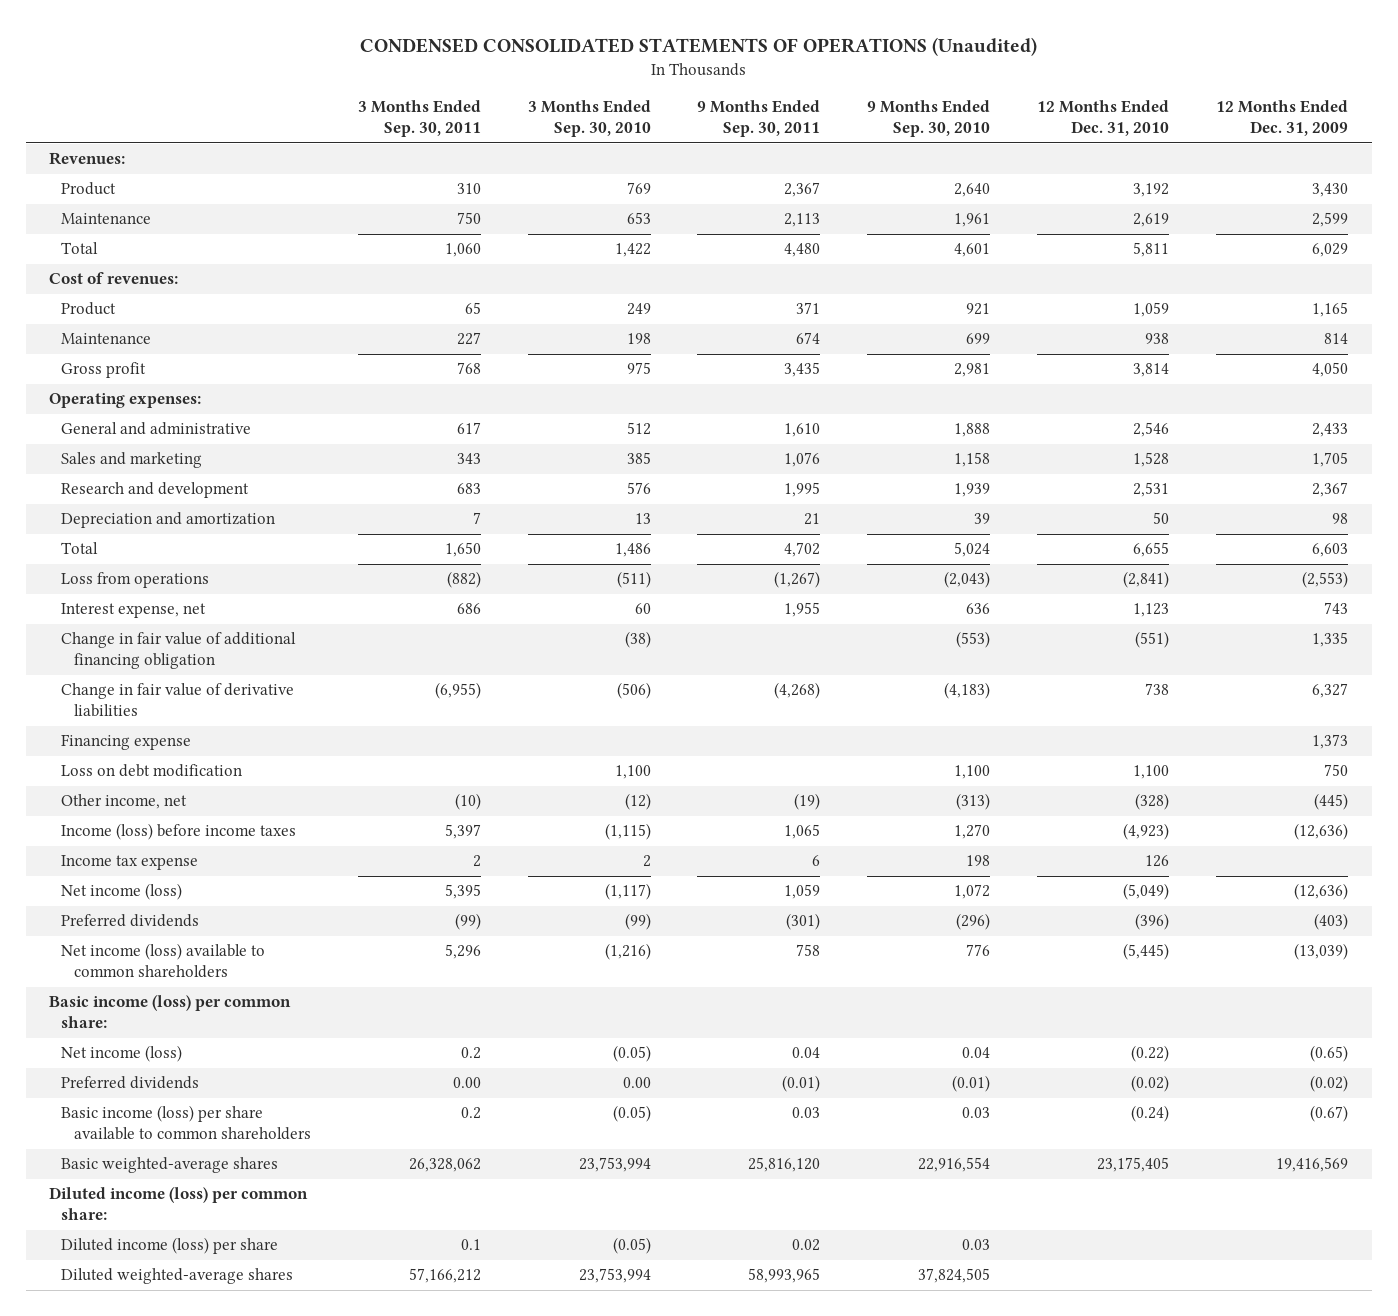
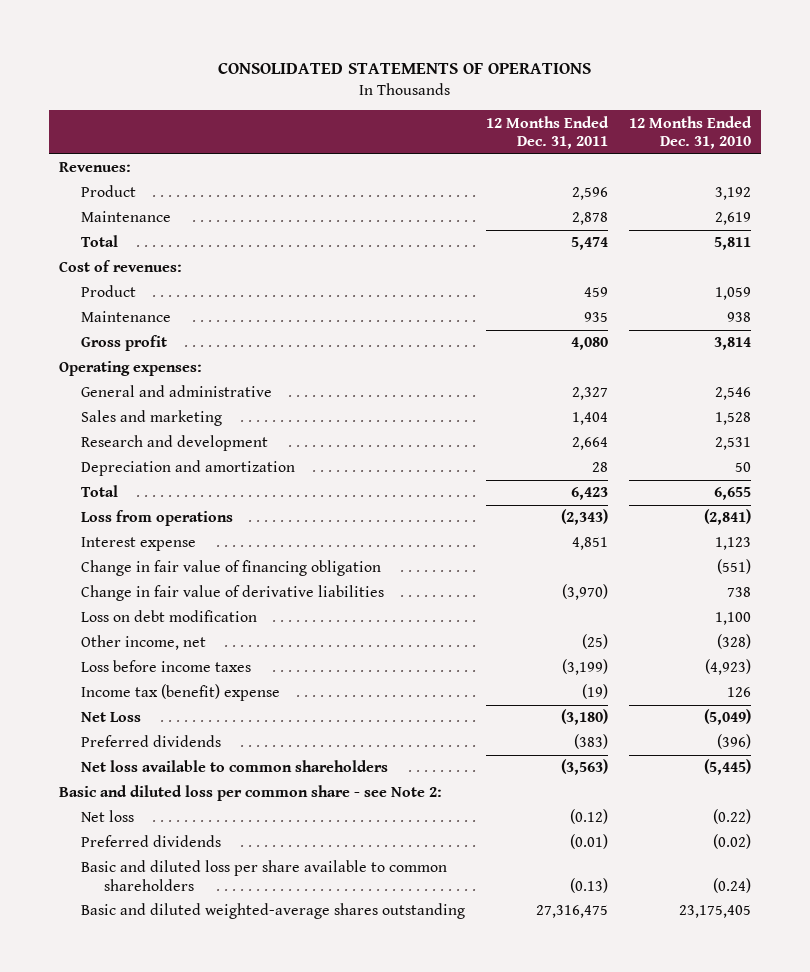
[359,37,1037,57] CONDENSED CONSOLIDATED STATEMENTS OF OPERATIONS (Unaudited) -> [218,62,592,74] CONSOLIDATED STATEMENTS OF OPERATIONS
[357,100,481,138] 3 Months Ended Sep. 30, 2011 -> none
[527,100,651,138] 3 Months Ended Sep. 30, 2010 -> none
[697,100,821,138] 9 Months Ended Sep. 30, 2011 -> none
[867,100,991,138] 9 Months Ended Sep. 30, 2010 -> none
[1216,100,1349,137] 12 Months Ended Dec. 31, 2009 -> none
none -> [486,115,610,150] 12 Months Ended Dec. 31, 2011
[61,603,207,619] Interest expense, net -> [81,537,197,552] Interest expense
[61,632,297,670] Change in fair value of additional financing obligation -> [81,560,382,577] Change in fair value of financing obligation
[61,734,192,751] Financing expense -> none
[61,823,297,841] Income (loss) before income taxes -> [81,660,252,673] Loss before income taxes
[61,855,199,871] Income tax expense -> [81,684,281,702] Income tax (benefit) expense
[61,883,183,901] Net income (loss) -> [81,712,142,723] Net Loss
[61,943,266,979] Net income (loss) available to common shareholders -> [81,760,389,773] Net loss available to common shareholders
[49,995,292,1029] Basic income (loss) per common share: -> [59,785,443,802] Basic and diluted loss per common share - see Note 2:
[61,1045,183,1063] Net income (loss) -> [81,810,135,823] Net loss
[49,1187,309,1221] Diluted income (loss) per common share: -> none
[61,1237,279,1255] Diluted income (loss) per share -> none
[61,1268,294,1285] Diluted weighted-average shares -> none
[61,1105,311,1141] Basic income (loss) per share available to common shareholders -> [81,860,448,891] Basic and diluted loss per share available to common shareholders
[61,1157,279,1174] Basic weighted-average shares -> [81,903,466,920] Basic and diluted weighted-average shares outstanding

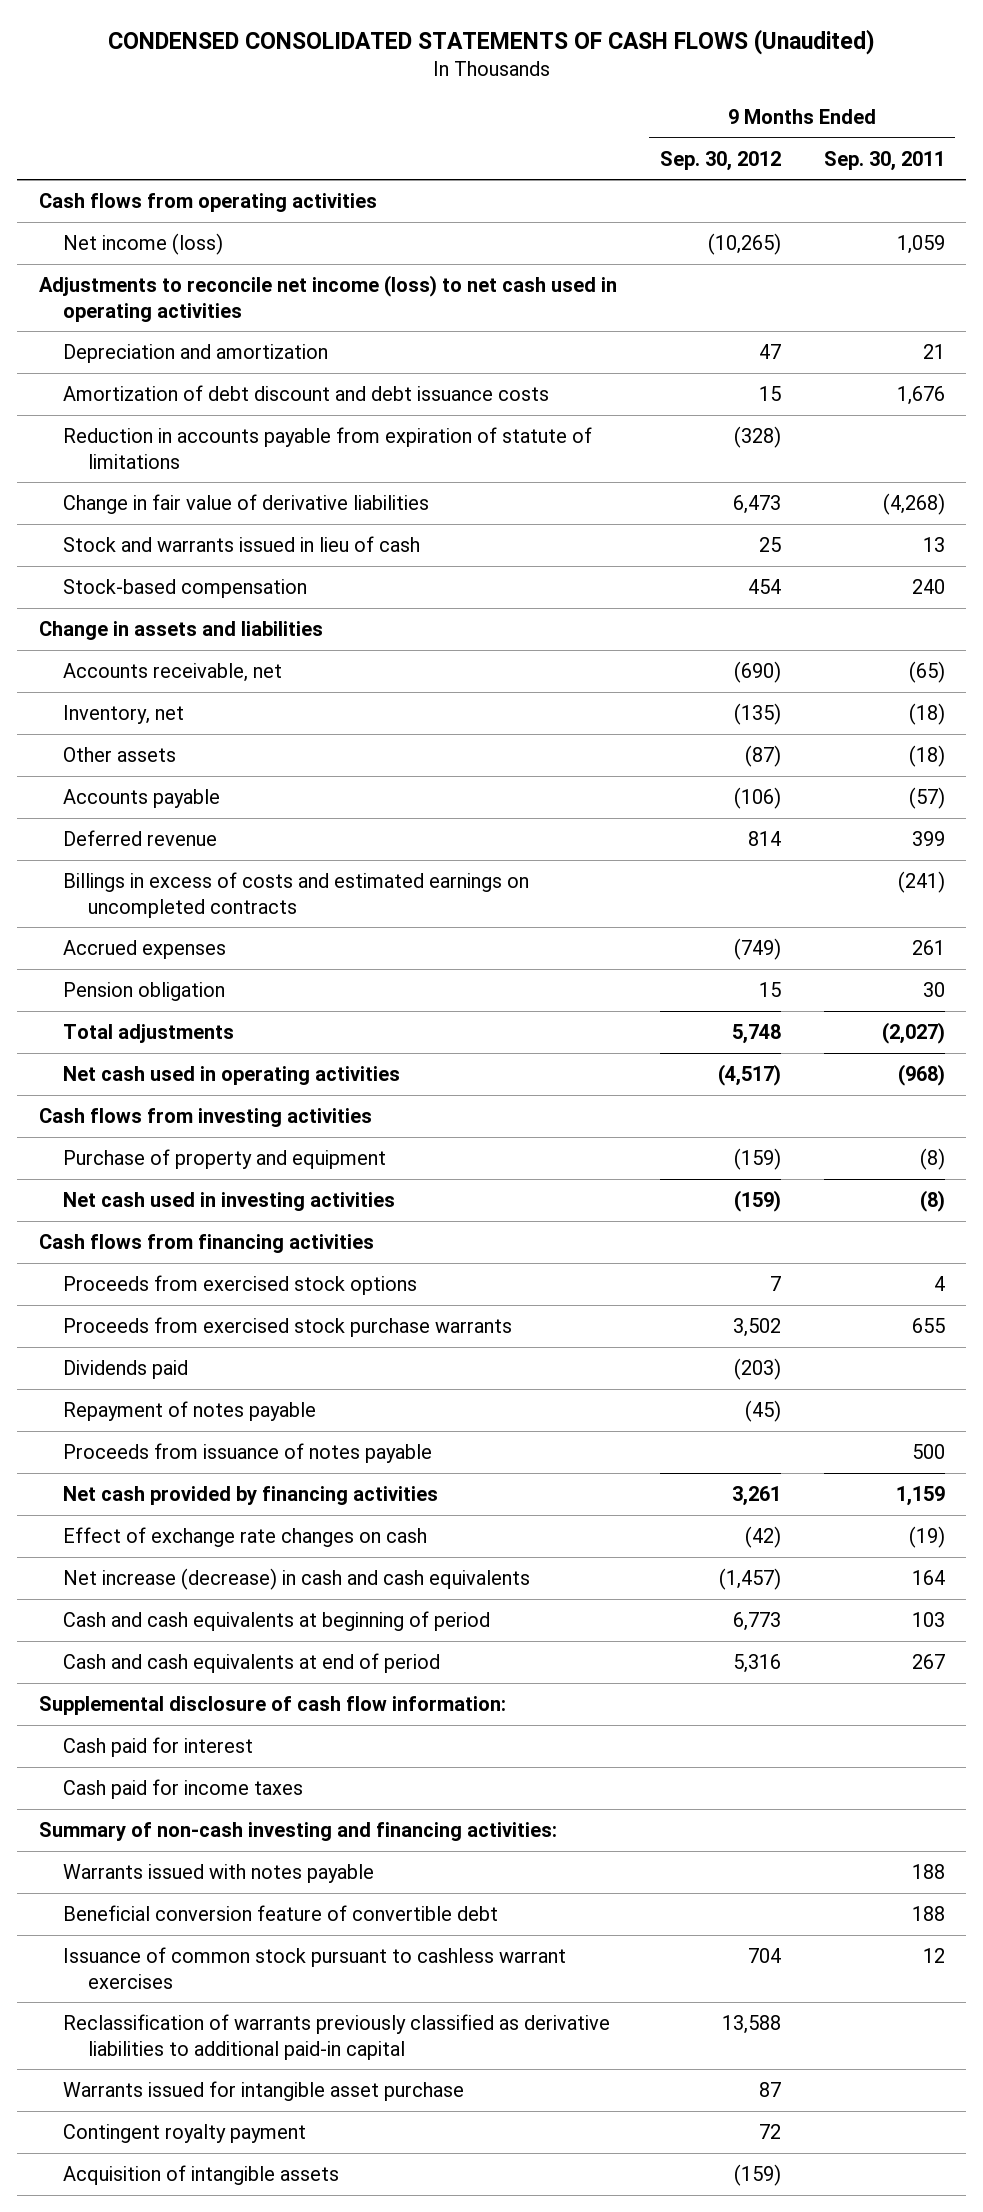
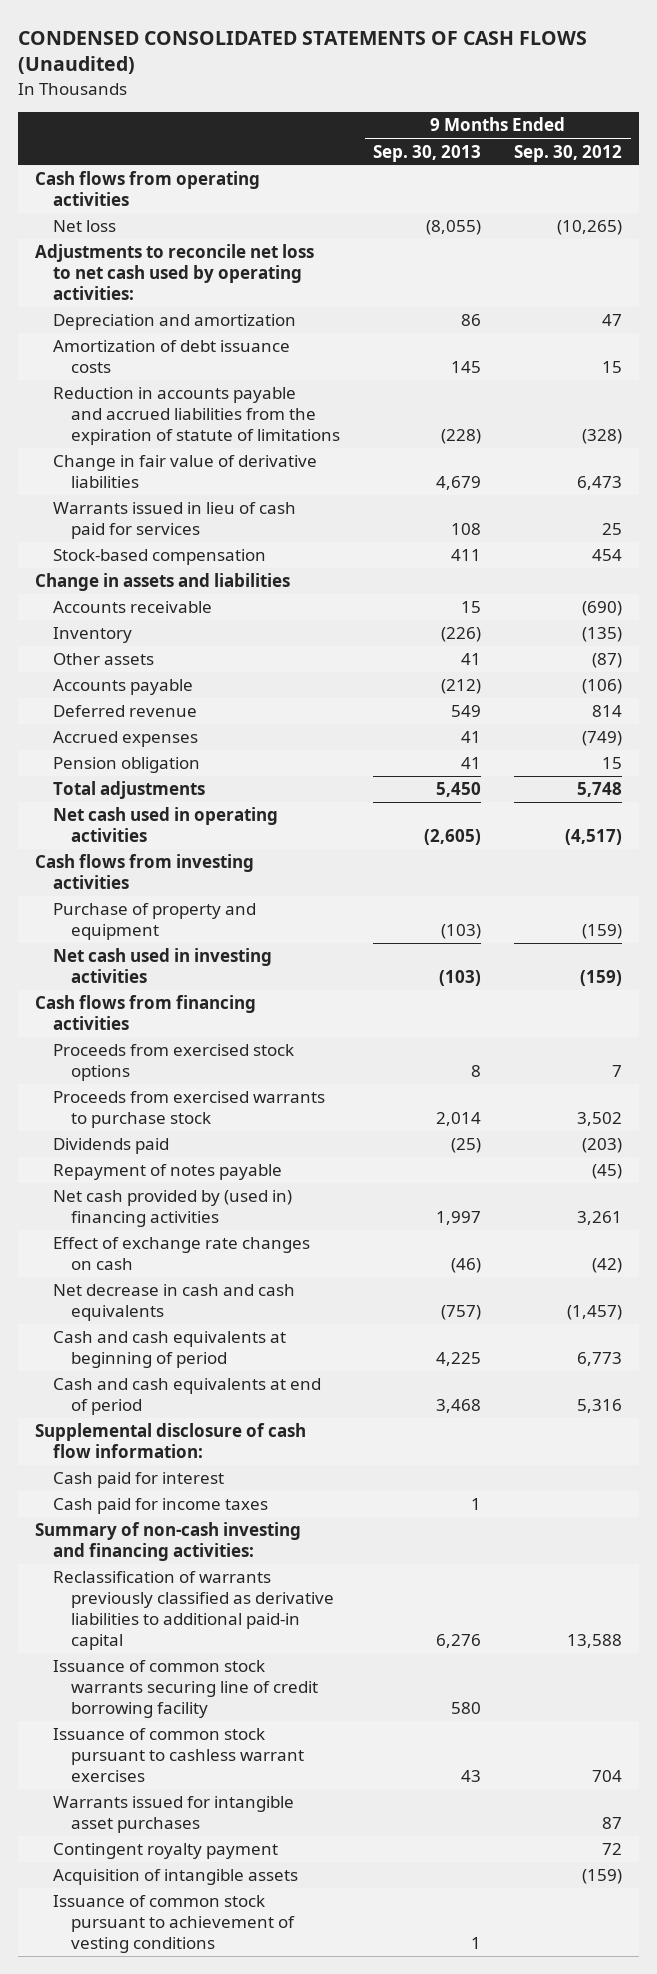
[823,150,945,171] Sep. 30, 2011 -> none
none -> [373,144,482,162] Sep. 30, 2013
[63,232,224,255] Net income (loss) -> [52,220,116,233] Net loss
[38,274,617,322] Adjustments to reconcile net income (loss) to net cash used in operating activities -> [34,244,314,301] Adjustments to reconcile net loss to net cash used by operating activities:
[63,384,550,401] Amortization of debt discount and debt issuance costs -> [52,340,290,374] Amortization of debt issuance costs
[63,426,593,469] Reduction in accounts payable from expiration of statute of limitations -> [52,387,340,446] Reduction in accounts payable and accrued liabilities from the expiration of statute of limitations
[63,535,421,552] Stock and warrants issued in lieu of cash -> [52,502,296,540] Warrants issued in lieu of cash paid for services
[63,662,283,682] Accounts receivable, net -> [52,601,212,614] Accounts receivable
[63,704,185,724] Inventory, net -> [52,627,132,644] Inventory
[63,871,530,918] Billings in excess of costs and estimated earnings on uncompleted contracts -> none
[63,1316,513,1337] Proceeds from exercised stock purchase warrants -> [52,1091,325,1129] Proceeds from exercised warrants to purchase stock
[63,1442,433,1463] Proceeds from issuance of notes payable -> none
[63,1485,439,1505] Net cash provided by financing activities -> [52,1190,292,1228] Net cash provided by (used in) financing activities
[63,1567,531,1590] Net increase (decrease) in cash and cash equivalents -> [52,1284,295,1322] Net decrease in cash and cash equivalents
[63,1863,375,1883] Warrants issued with notes payable -> none
[63,1904,499,1921] Beneficial conversion feature of convertible debt -> none
none -> [52,1660,318,1719] Issuance of common stock warrants securing line of credit borrowing facility
[63,1946,567,1989] Issuance of common stock pursuant to cashless warrant exercises -> [52,1728,304,1783] Issuance of common stock pursuant to cashless warrant exercises
[63,2080,465,2101] Warrants issued for intangible asset purchase -> [52,1796,294,1834] Warrants issued for intangible asset purchases
none -> [52,1895,295,1954] Issuance of common stock pursuant to achievement of vesting conditions

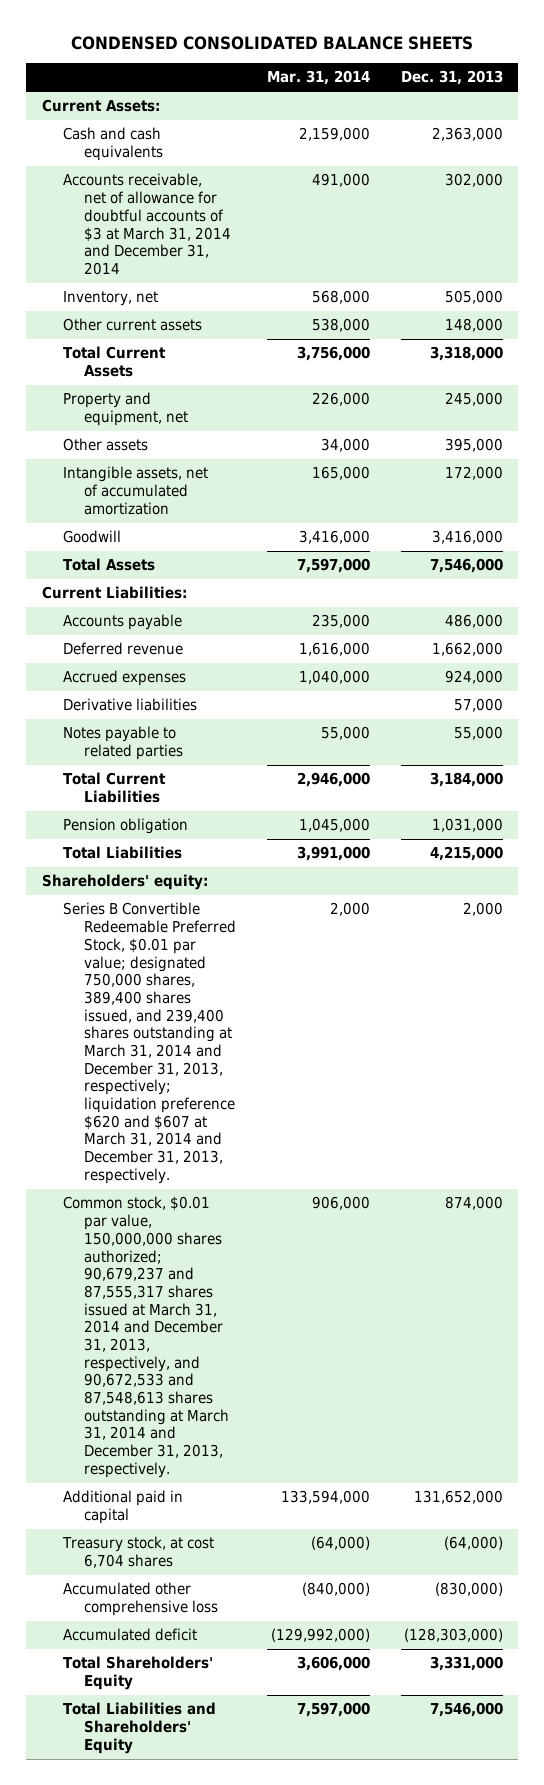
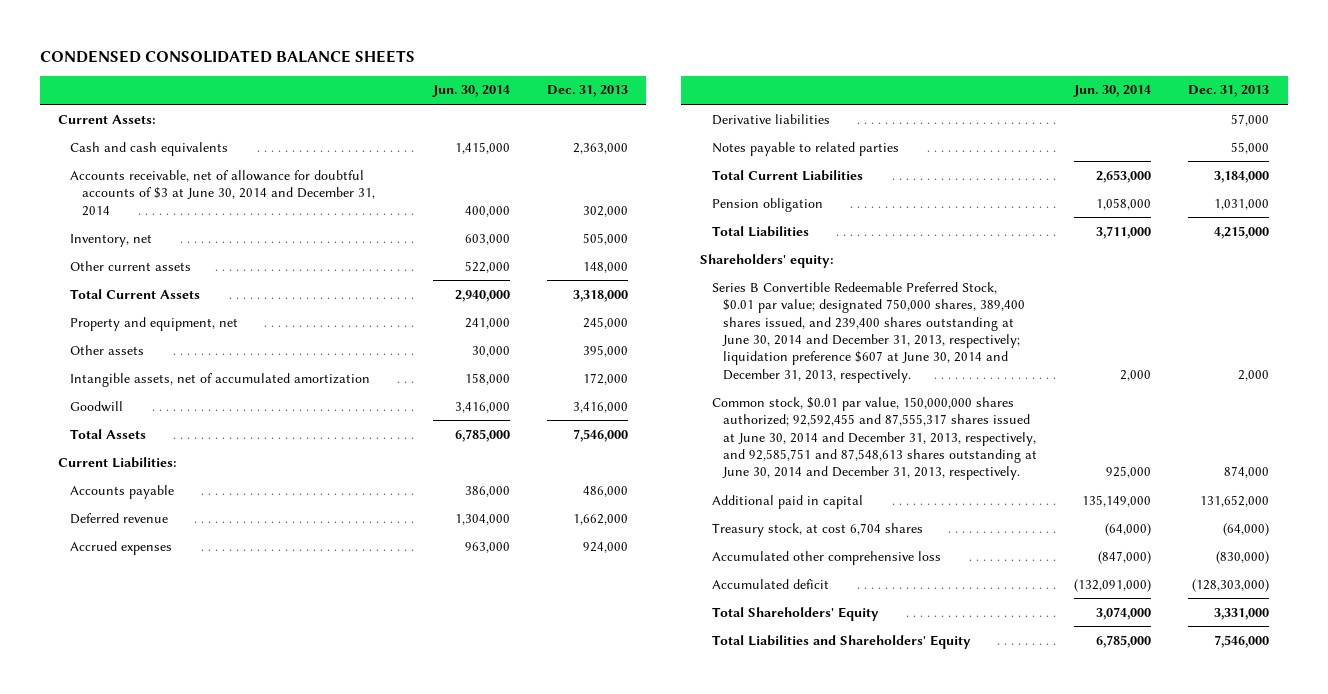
[267,70,371,86] Mar. 31, 2014 -> none
none -> [431,85,510,98] Jun. 30, 2014
[62,173,232,275] Accounts receivable, net of allowance for doubtful accounts of $3 at March 31, 2014 and December 31, 2014 -> [70,169,375,216] Accounts receivable, net of allowance for doubtful accounts of $3 at June 30, 2014 and December 31, 2014
[62,902,237,1184] Series B Convertible Redeemable Preferred Stock, $0.01 par value; designated 750,000 shares, 389,400 shares issued, and 239,400 shares outstanding at March 31, 2014 and December 31, 2013, respectively; liquidation preference $620 and $607 at March 31, 2014 and December 31, 2013, respectively. -> [711,281,1026,383] Series B Convertible Redeemable Preferred Stock, $0.01 par value; designated 750,000 shares, 389,400 shares issued, and 239,400 shares outstanding at June 30, 2014 and December 31, 2013, respectively; liquidation preference $607 at June 30, 2014 and December 31, 2013, respectively.
[62,1196,230,1478] Common stock, $0.01 par value, 150,000,000 shares authorized; 90,679,237 and 87,555,317 shares issued at March 31, 2014 and December 31, 2013, respectively, and 90,672,533 and 87,548,613 shares outstanding at March 31, 2014 and December 31, 2013, respectively. -> [711,396,1038,481] Common stock, $0.01 par value, 150,000,000 shares authorized; 92,592,455 and 87,555,317 shares issued at June 30, 2014 and December 31, 2013, respectively, and 92,585,751 and 87,548,613 shares outstanding at June 30, 2014 and December 31, 2013, respectively.

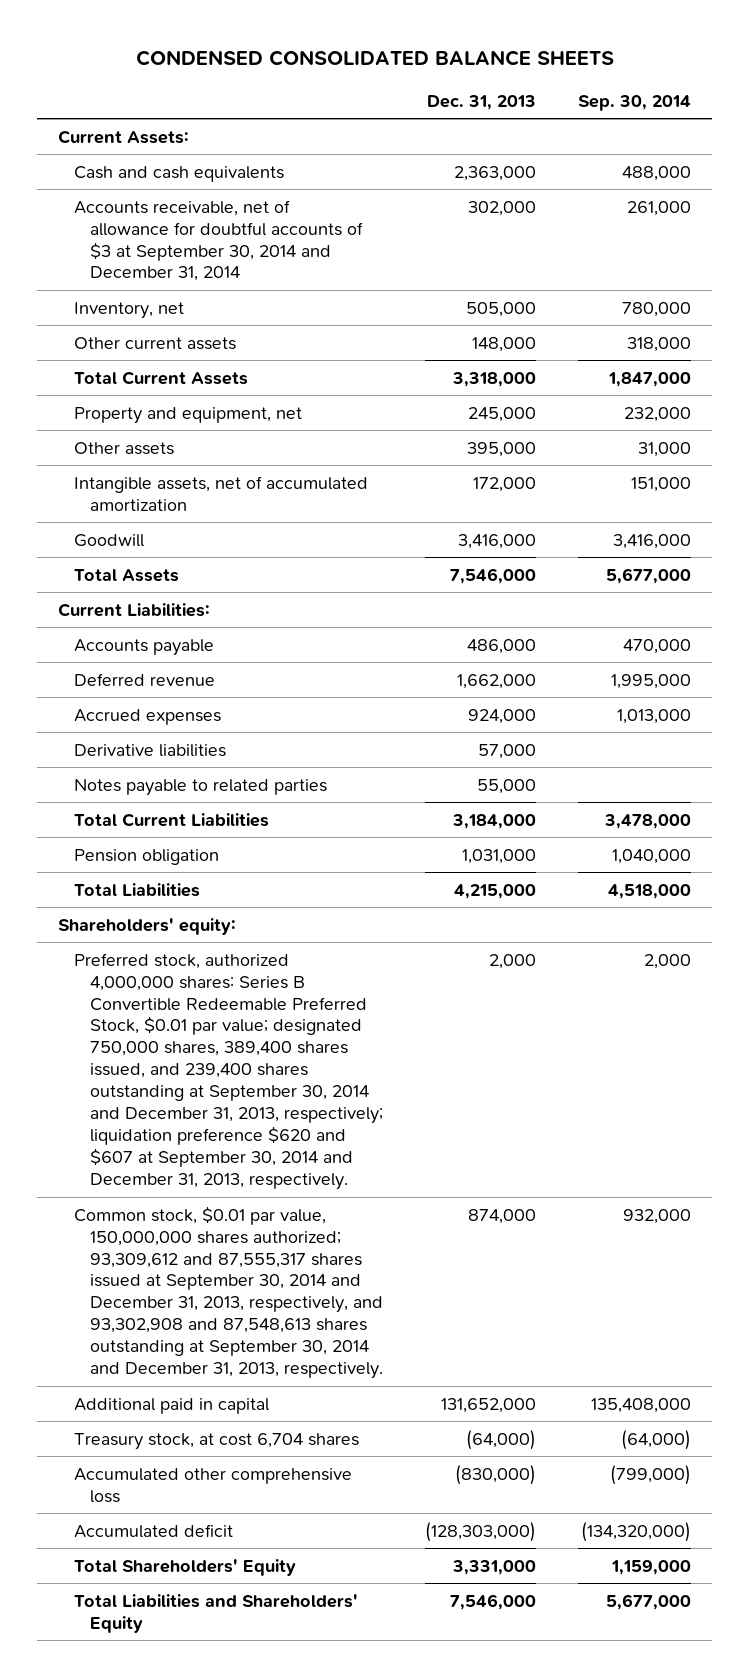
[431,85,510,98] Jun. 30, 2014 -> none
none -> [578,94,692,111] Sep. 30, 2014
[70,169,375,216] Accounts receivable, net of allowance for doubtful accounts of $3 at June 30, 2014 and December 31, 2014 -> [74,199,364,282] Accounts receivable, net of allowance for doubtful accounts of $3 at September 30, 2014 and December 31, 2014
[711,281,1026,383] Series B Convertible Redeemable Preferred Stock, $0.01 par value; designated 750,000 shares, 389,400 shares issued, and 239,400 shares outstanding at June 30, 2014 and December 31, 2013, respectively; liquidation preference $607 at June 30, 2014 and December 31, 2013, respectively. -> [74,952,384,1191] Preferred stock, authorized 4,000,000 shares: Series B Convertible Redeemable Preferred Stock, $0.01 par value; designated 750,000 shares, 389,400 shares issued, and 239,400 shares outstanding at September 30, 2014 and December 31, 2013, respectively; liquidation preference $620 and $607 at September 30, 2014 and December 31, 2013, respectively.
[711,396,1038,481] Common stock, $0.01 par value, 150,000,000 shares authorized; 92,592,455 and 87,555,317 shares issued at June 30, 2014 and December 31, 2013, respectively, and 92,585,751 and 87,548,613 shares outstanding at June 30, 2014 and December 31, 2013, respectively. -> [74,1205,384,1380] Common stock, $0.01 par value, 150,000,000 shares authorized; 93,309,612 and 87,555,317 shares issued at September 30, 2014 and December 31, 2013, respectively, and 93,302,908 and 87,548,613 shares outstanding at September 30, 2014 and December 31, 2013, respectively.

